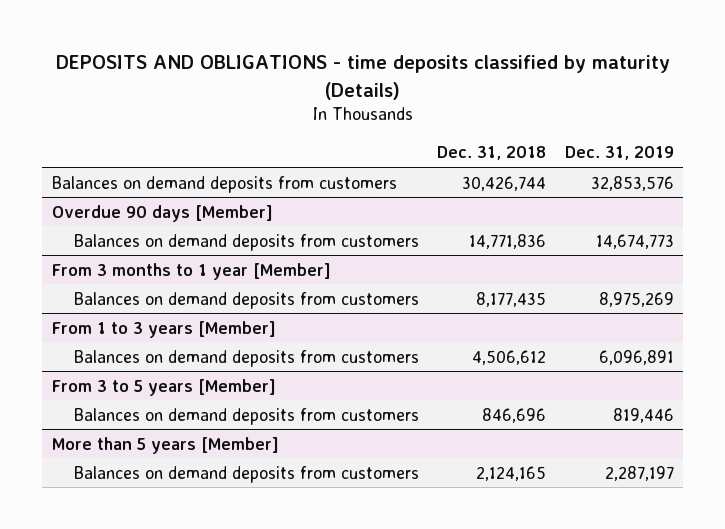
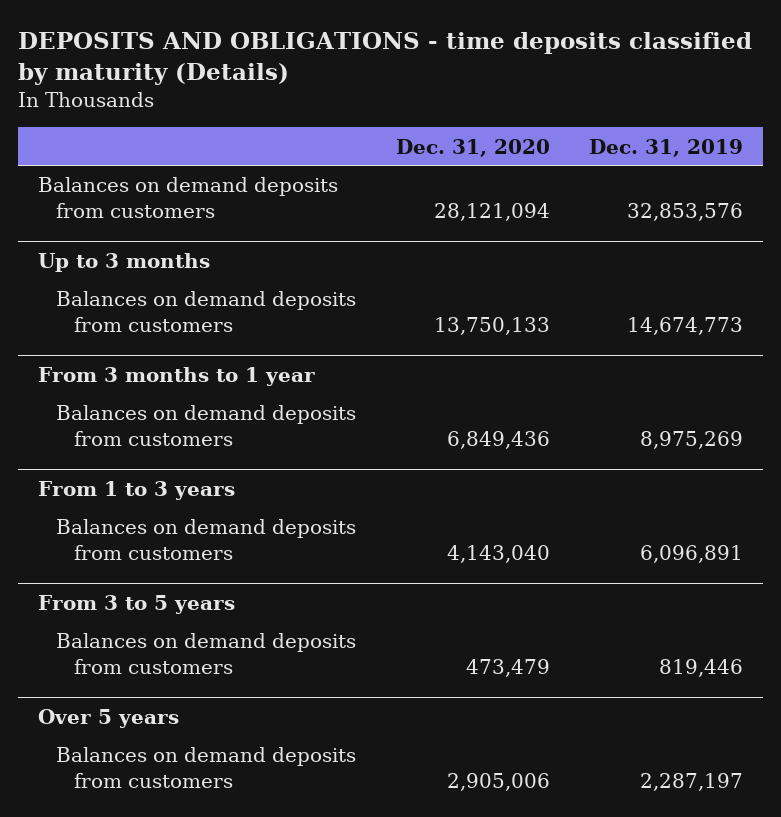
[437,146,547,161] Dec. 31, 2018 -> none
none -> [395,138,550,157] Dec. 31, 2020
[51,204,273,222] Overdue 90 days [Member] -> [38,253,211,273] Up to 3 months
[51,262,331,280] From 3 months to 1 year [Member] -> [38,367,316,387] From 3 months to 1 year
[51,320,276,338] From 1 to 3 years [Member] -> [38,481,236,501] From 1 to 3 years
[51,378,276,396] From 3 to 5 years [Member] -> [38,595,236,615] From 3 to 5 years
[51,436,279,454] More than 5 years [Member] -> [38,709,180,729] Over 5 years

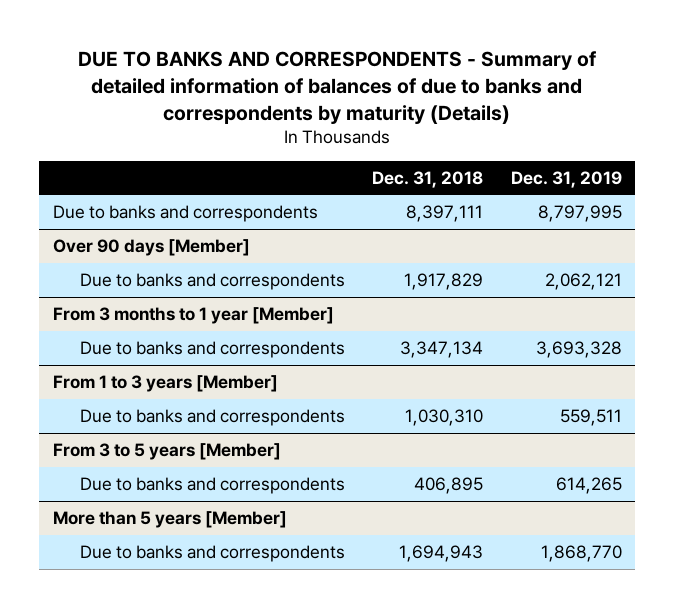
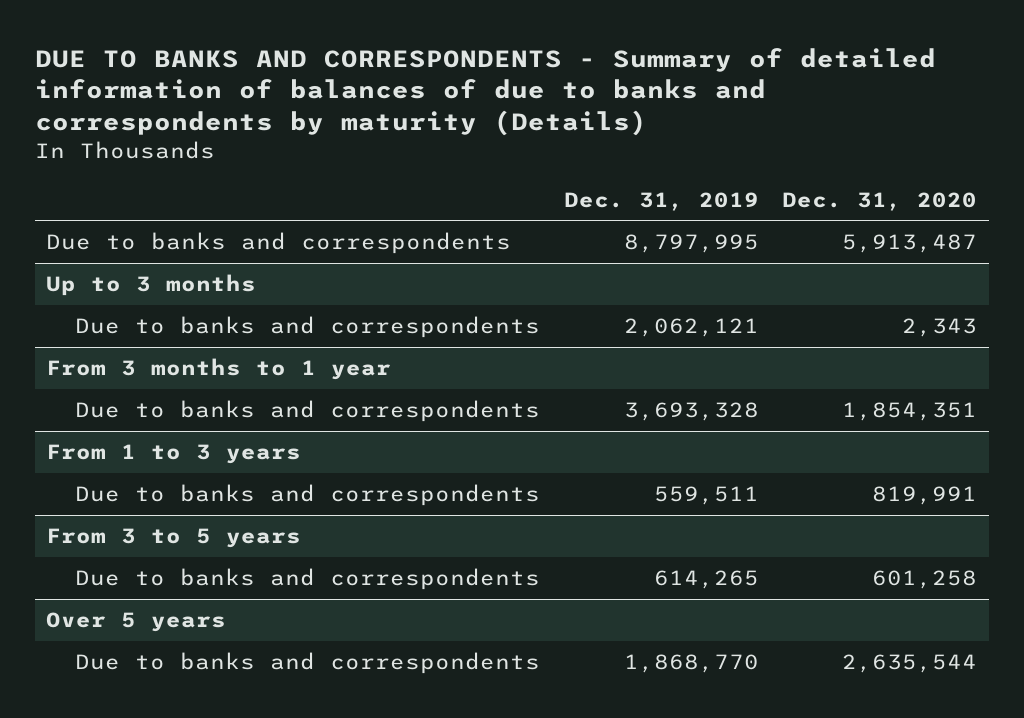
[372,170,484,188] Dec. 31, 2018 -> none
none -> [782,191,978,211] Dec. 31, 2020
[52,239,250,257] Over 90 days [Member] -> [46,274,257,297] Up to 3 months
[52,307,334,325] From 3 months to 1 year [Member] -> [46,358,392,381] From 3 months to 1 year
[52,375,278,393] From 1 to 3 years [Member] -> [46,444,302,465] From 1 to 3 years
[52,443,281,461] From 3 to 5 years [Member] -> [46,528,302,549] From 3 to 5 years
[52,511,287,529] More than 5 years [Member] -> [46,612,227,633] Over 5 years

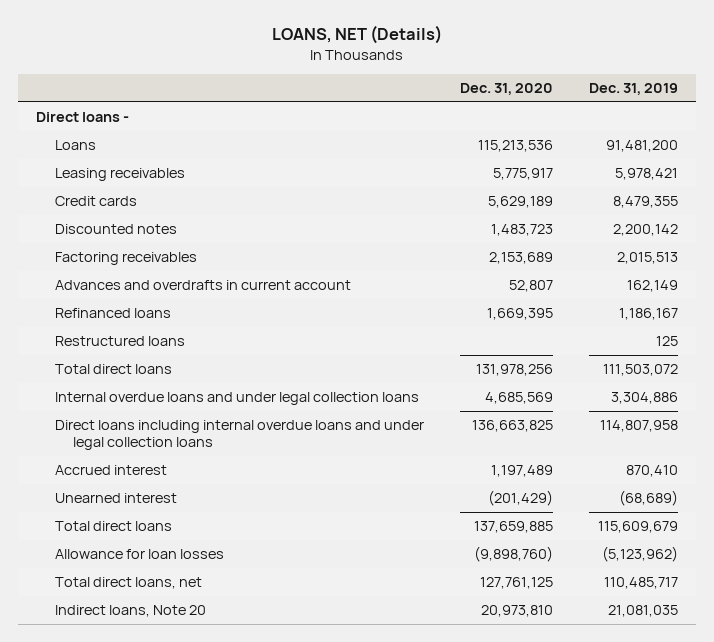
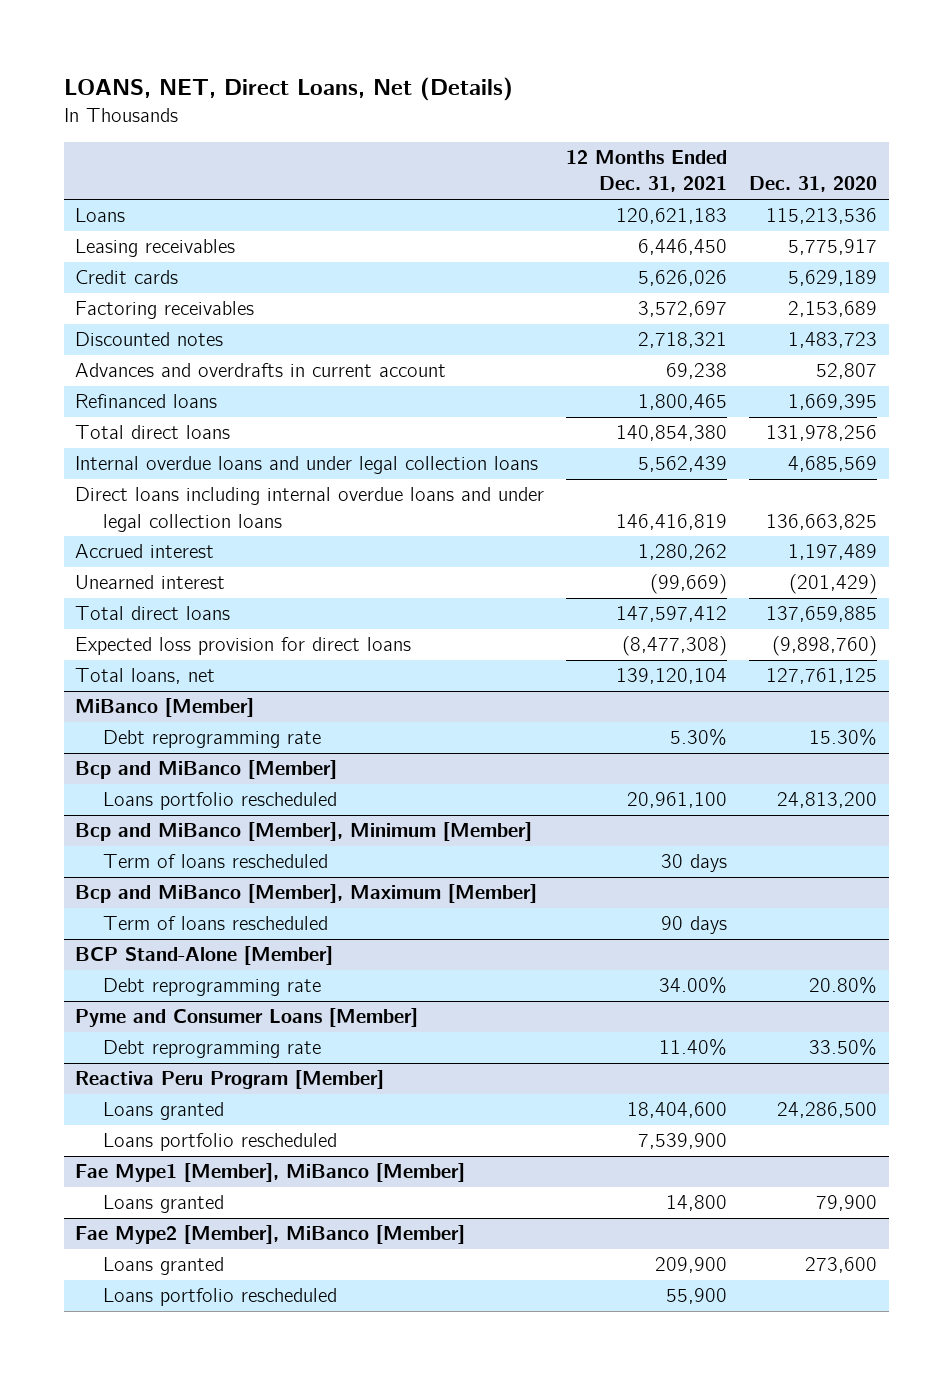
[271,25,442,45] LOANS, NET (Details) -> [63,76,513,101] LOANS, NET, Direct Loans, Net (Details)
[588,83,678,96] Dec. 31, 2019 -> none
none -> [566,150,728,193] 12 Months Ended Dec. 31, 2021
[35,112,129,123] Direct loans - -> none
[54,224,177,235] Discounted notes -> [74,332,223,347] Discounted notes
[54,336,185,347] Restructured loans -> none
[54,605,206,618] Indirect loans, Note 20 -> none
[54,549,224,560] Allowance for loan losses -> [74,637,411,656] Expected loss provision for direct loans
[54,577,202,590] Total direct loans, net -> [74,668,215,685] Total loans, net
none -> [74,698,254,718] MiBanco [Member]
none -> [103,730,322,749] Debt reprogramming rate
none -> [74,760,337,780] Bcp and MiBanco [Member]
none -> [103,792,338,811] Loans portfolio rescheduled
none -> [74,822,532,842] Bcp and MiBanco [Member], Minimum [Member]
none -> [103,854,329,869] Term of loans rescheduled
none -> [74,884,537,904] Bcp and MiBanco [Member], Maximum [Member]
none -> [103,916,329,931] Term of loans rescheduled
none -> [74,946,333,966] BCP Stand-Alone [Member]
none -> [103,978,322,997] Debt reprogramming rate
none -> [74,1008,418,1028] Pyme and Consumer Loans [Member]
none -> [103,1040,322,1059] Debt reprogramming rate
none -> [74,1070,384,1090] Reactiva Peru Program [Member]
none -> [103,1102,225,1121] Loans granted
none -> [103,1133,338,1152] Loans portfolio rescheduled
none -> [74,1163,465,1183] Fae Mype1 [Member], MiBanco [Member]
none -> [103,1195,225,1214] Loans granted
none -> [74,1225,465,1245] Fae Mype2 [Member], MiBanco [Member]
none -> [103,1257,225,1276] Loans granted
none -> [103,1288,338,1307] Loans portfolio rescheduled

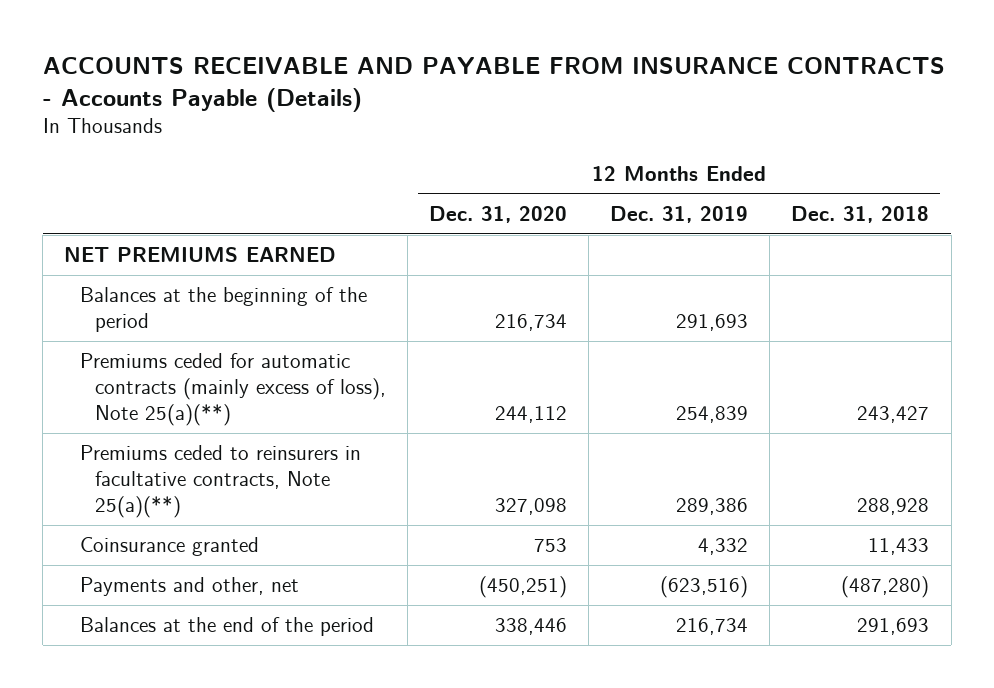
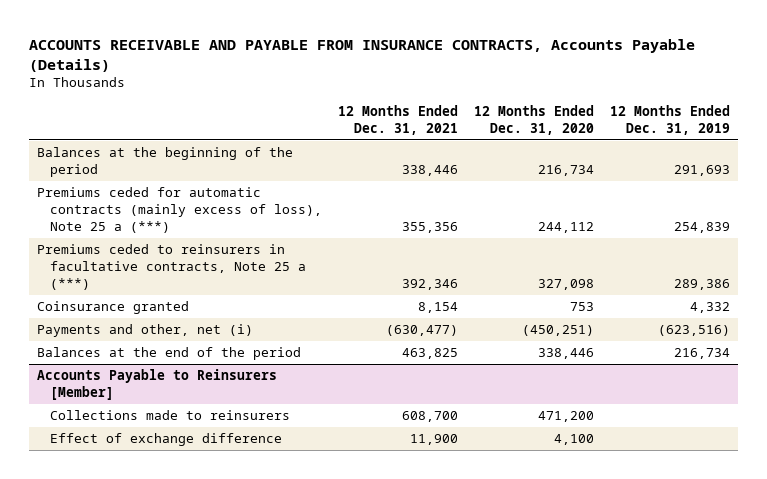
[42,57,945,112] ACCOUNTS RECEIVABLE AND PAYABLE FROM INSURANCE CONTRACTS - Accounts Payable (Details) -> [29,38,696,72] ACCOUNTS RECEIVABLE AND PAYABLE FROM INSURANCE CONTRACTS, Accounts Payable (Details)
[791,205,930,223] Dec. 31, 2018 -> none
none -> [337,105,458,136] 12 Months Ended Dec. 31, 2021
[64,247,337,263] NET PREMIUMS EARNED -> none
[79,353,386,427] Premiums ceded for automatic contracts (mainly excess of loss), Note 25(a)(**) -> [37,187,322,233] Premiums ceded for automatic contracts (mainly excess of loss), Note 25 a (***)
[79,445,361,519] Premiums ceded to reinsurers in facultative contracts, Note 25(a)(**) -> [37,244,306,290] Premiums ceded to reinsurers in facultative contracts, Note 25 a (***)
[79,577,299,597] Payments and other, net -> [37,324,254,338] Payments and other, net (i)
none -> [37,369,278,400] Accounts Payable to Reinsurers [Member]
none -> [49,410,290,421] Collections made to reinsurers
none -> [49,433,282,447] Effect of exchange difference

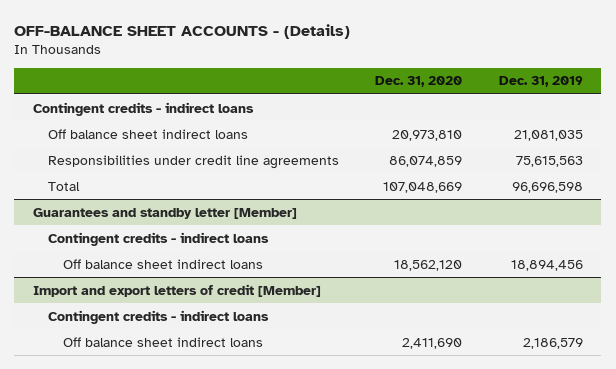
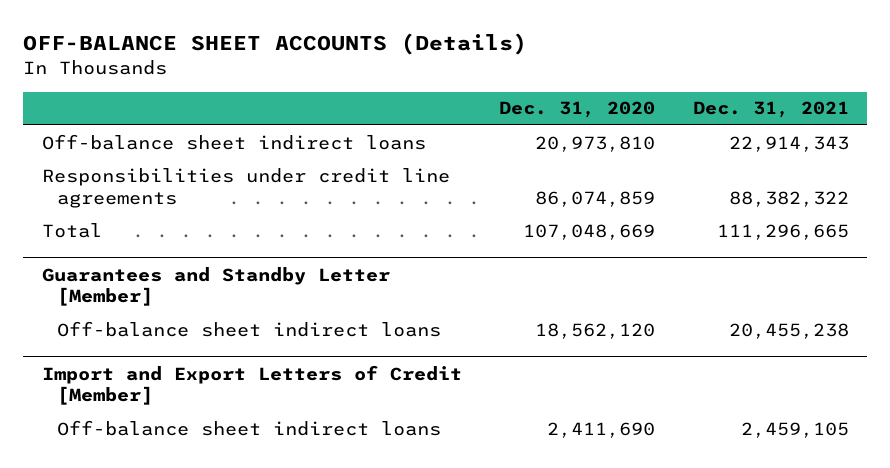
[14,23,351,39] OFF-BALANCE SHEET ACCOUNTS - (Details) -> [23,33,528,56] OFF-BALANCE SHEET ACCOUNTS (Details)
[499,76,584,88] Dec. 31, 2019 -> none
none -> [692,101,849,119] Dec. 31, 2021
[32,101,254,116] Contingent credits - indirect loans -> none
[47,128,248,139] Off balance sheet indirect loans -> [41,133,426,150] Off-balance sheet indirect loans
[47,231,269,246] Contingent credits - indirect loans -> none
[47,309,269,324] Contingent credits - indirect loans -> none
[32,207,297,219] Guarantees and standby letter [Member] -> [41,266,390,307] Guarantees and Standby Letter [Member]
[62,258,263,269] Off balance sheet indirect loans -> [56,320,441,337] Off-balance sheet indirect loans
[32,283,321,297] Import and export letters of credit [Member] -> [41,364,462,406] Import and Export Letters of Credit [Member]
[62,336,263,347] Off balance sheet indirect loans -> [56,419,441,436] Off-balance sheet indirect loans

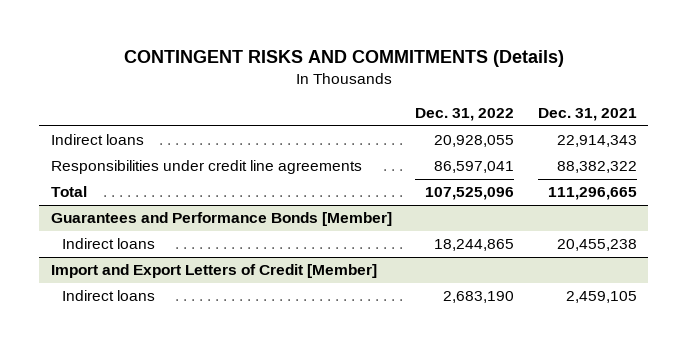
[23,33,528,56] OFF-BALANCE SHEET ACCOUNTS (Details) -> [123,50,564,68] CONTINGENT RISKS AND COMMITMENTS (Details)
[499,101,656,119] Dec. 31, 2020 -> none
none -> [415,108,515,122] Dec. 31, 2022
[41,133,426,150] Off-balance sheet indirect loans -> [50,134,144,146] Indirect loans
[41,266,390,307] Guarantees and Standby Letter [Member] -> [50,212,392,227] Guarantees and Performance Bonds [Member]
[56,320,441,337] Off-balance sheet indirect loans -> [62,238,156,250] Indirect loans
[56,419,441,436] Off-balance sheet indirect loans -> [62,290,156,302] Indirect loans

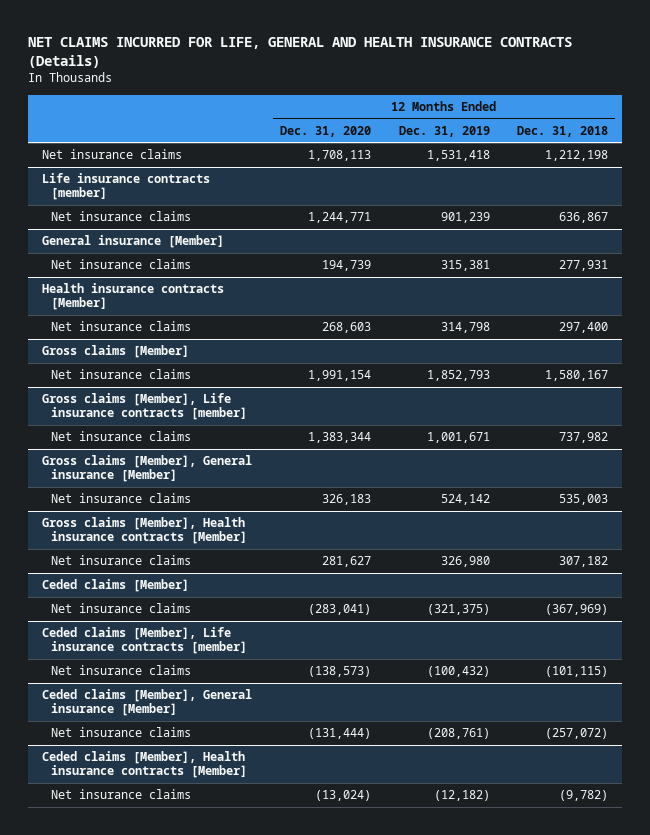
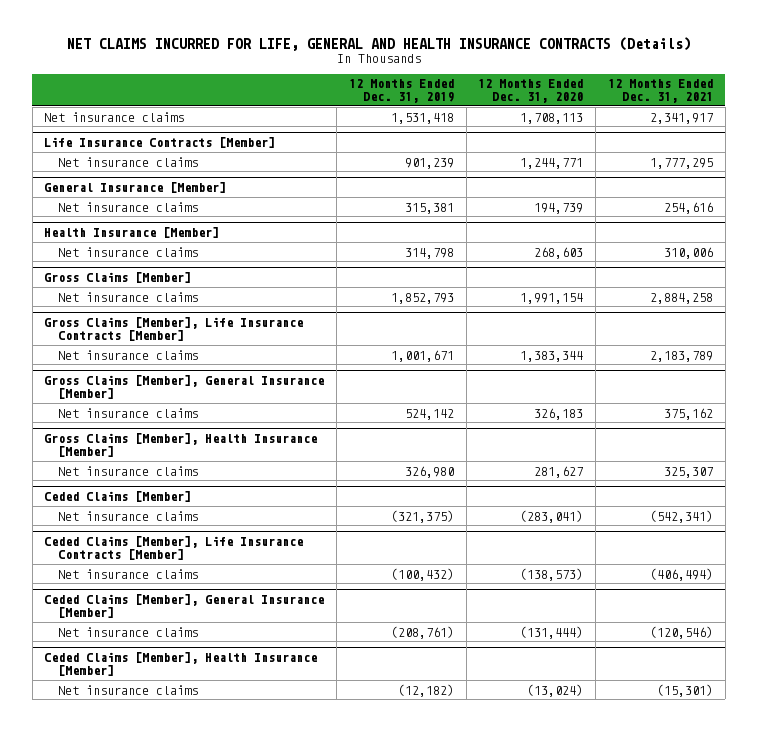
[517,125,609,137] Dec. 31, 2018 -> none
none -> [607,79,713,104] 12 Months Ended Dec. 31, 2021
[41,173,210,201] Life insurance contracts [member] -> [44,137,276,149] Life Insurance Contracts [Member]
[41,235,224,249] General insurance [Member] -> [44,182,227,194] General Insurance [Member]
[41,283,224,311] Health insurance contracts [Member] -> [44,227,220,239] Health Insurance [Member]
[41,345,189,359] Gross claims [Member] -> [44,272,192,284] Gross Claims [Member]
[41,393,248,421] Gross claims [Member], Life insurance contracts [member] -> [44,317,304,342] Gross Claims [Member], Life Insurance Contracts [Member]
[41,455,252,483] Gross claims [Member], General insurance [Member] -> [44,375,325,400] Gross Claims [Member], General Insurance [Member]
[41,517,248,545] Gross claims [Member], Health insurance contracts [Member] -> [44,433,318,458] Gross Claims [Member], Health Insurance [Member]
[41,579,189,593] Ceded claims [Member] -> [44,491,192,503] Ceded Claims [Member]
[41,627,248,655] Ceded claims [Member], Life insurance contracts [member] -> [44,536,304,561] Ceded Claims [Member], Life Insurance Contracts [Member]
[41,689,252,717] Ceded claims [Member], General insurance [Member] -> [44,594,325,619] Ceded Claims [Member], General Insurance [Member]
[41,751,248,779] Ceded claims [Member], Health insurance contracts [Member] -> [44,652,318,677] Ceded Claims [Member], Health Insurance [Member]

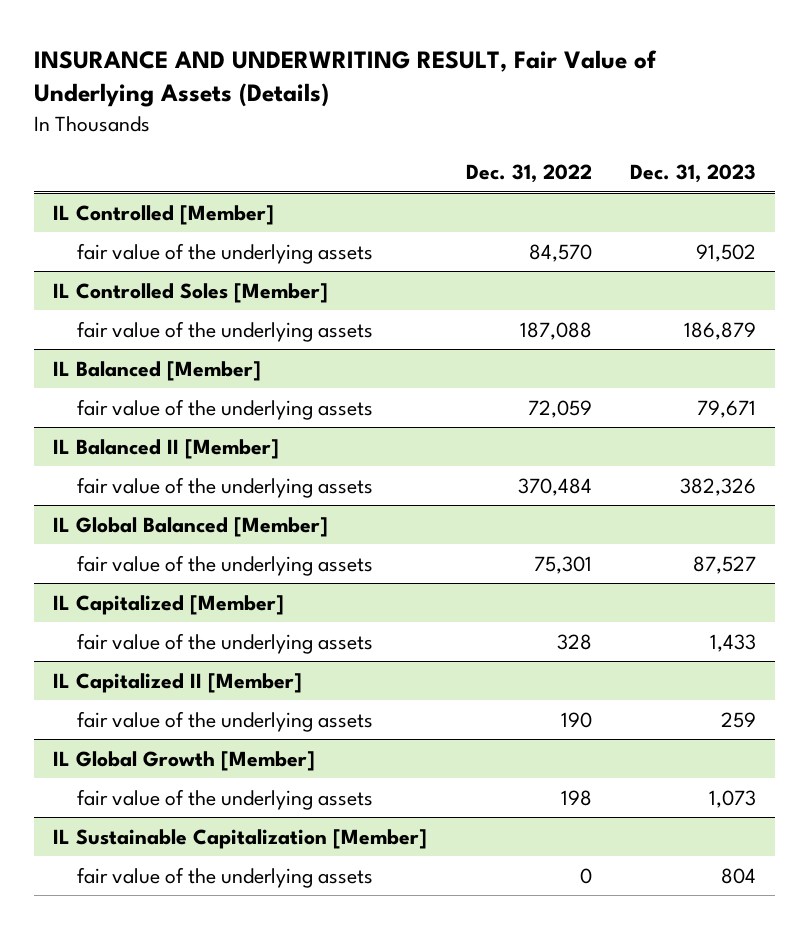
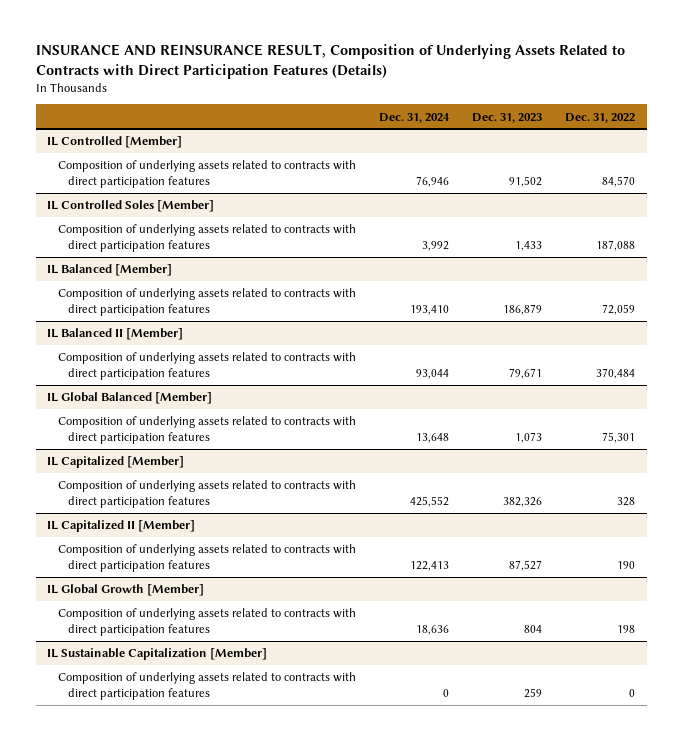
[34,49,658,108] INSURANCE AND UNDERWRITING RESULT, Fair Value of Underlying Assets (Details) -> [35,44,625,79] INSURANCE AND REINSURANCE RESULT, Composition of Underlying Assets Related to Contracts with Direct Participation Features (Details)
none -> [379,112,451,123] Dec. 31, 2024
[76,242,373,264] fair value of the underlying assets -> [57,160,356,189] Composition of underlying assets related to contracts with direct participation features
[76,320,373,342] fair value of the underlying assets -> [57,224,356,253] Composition of underlying assets related to contracts with direct participation features
[683,321,756,340] 186,879 -> [515,241,543,252] 1,433
[76,398,373,420] fair value of the underlying assets -> [57,288,356,317] Composition of underlying assets related to contracts with direct participation features
[696,399,756,418] 79,671 -> [503,304,543,316] 186,879
[76,476,373,498] fair value of the underlying assets -> [57,352,356,381] Composition of underlying assets related to contracts with direct participation features
[679,477,756,496] 382,326 -> [509,368,543,380] 79,671
[76,554,373,576] fair value of the underlying assets -> [57,416,356,445] Composition of underlying assets related to contracts with direct participation features
[692,555,756,574] 87,527 -> [515,432,543,444] 1,073
[76,632,373,654] fair value of the underlying assets -> [57,480,356,509] Composition of underlying assets related to contracts with direct participation features
[709,633,756,652] 1,433 -> [503,497,543,508] 382,326
[76,710,373,732] fair value of the underlying assets -> [57,544,356,573] Composition of underlying assets related to contracts with direct participation features
[720,711,756,728] 259 -> [509,560,543,572] 87,527
[76,788,373,810] fair value of the underlying assets -> [57,608,356,637] Composition of underlying assets related to contracts with direct participation features
[708,789,756,808] 1,073 -> [524,625,543,634] 804
[76,866,373,888] fair value of the underlying assets -> [57,672,356,701] Composition of underlying assets related to contracts with direct participation features
[720,867,756,884] 804 -> [524,688,543,699] 259

